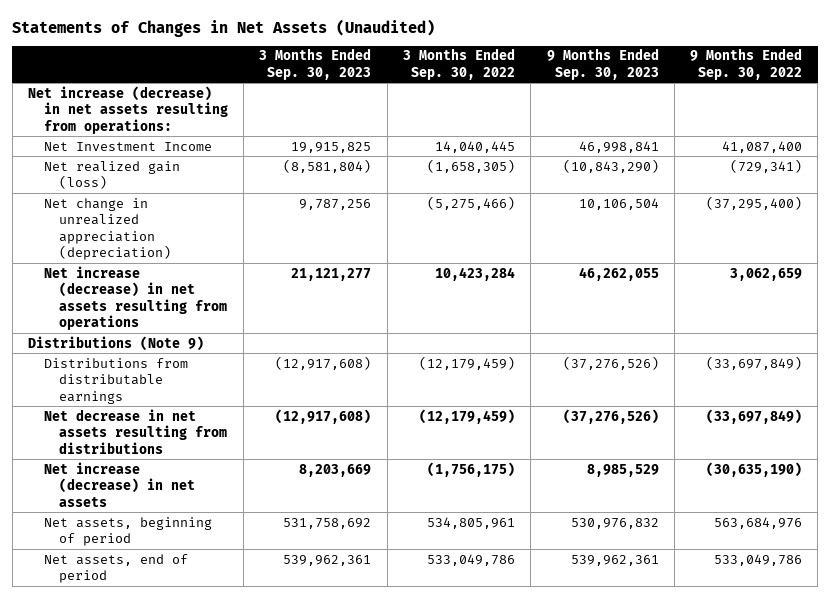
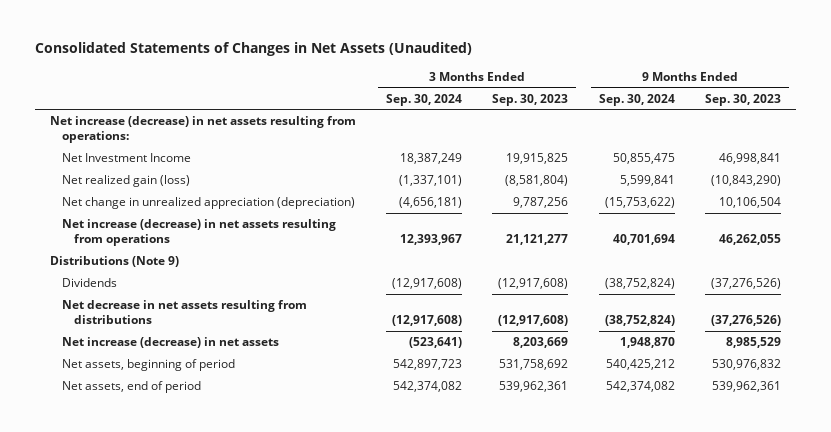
[12,18,436,37] Statements of Changes in Net Assets (Unaudited) -> [34,42,472,57] Consolidated Statements of Changes in Net Assets (Unaudited)
[402,48,515,80] 3 Months Ended Sep. 30, 2022 -> none
[690,48,803,80] 9 Months Ended Sep. 30, 2022 -> none
none -> [386,93,463,106] Sep. 30, 2024
none -> [598,93,675,106] Sep. 30, 2024
[43,357,188,404] Distributions from distributable earnings -> [61,278,117,288] Dividends

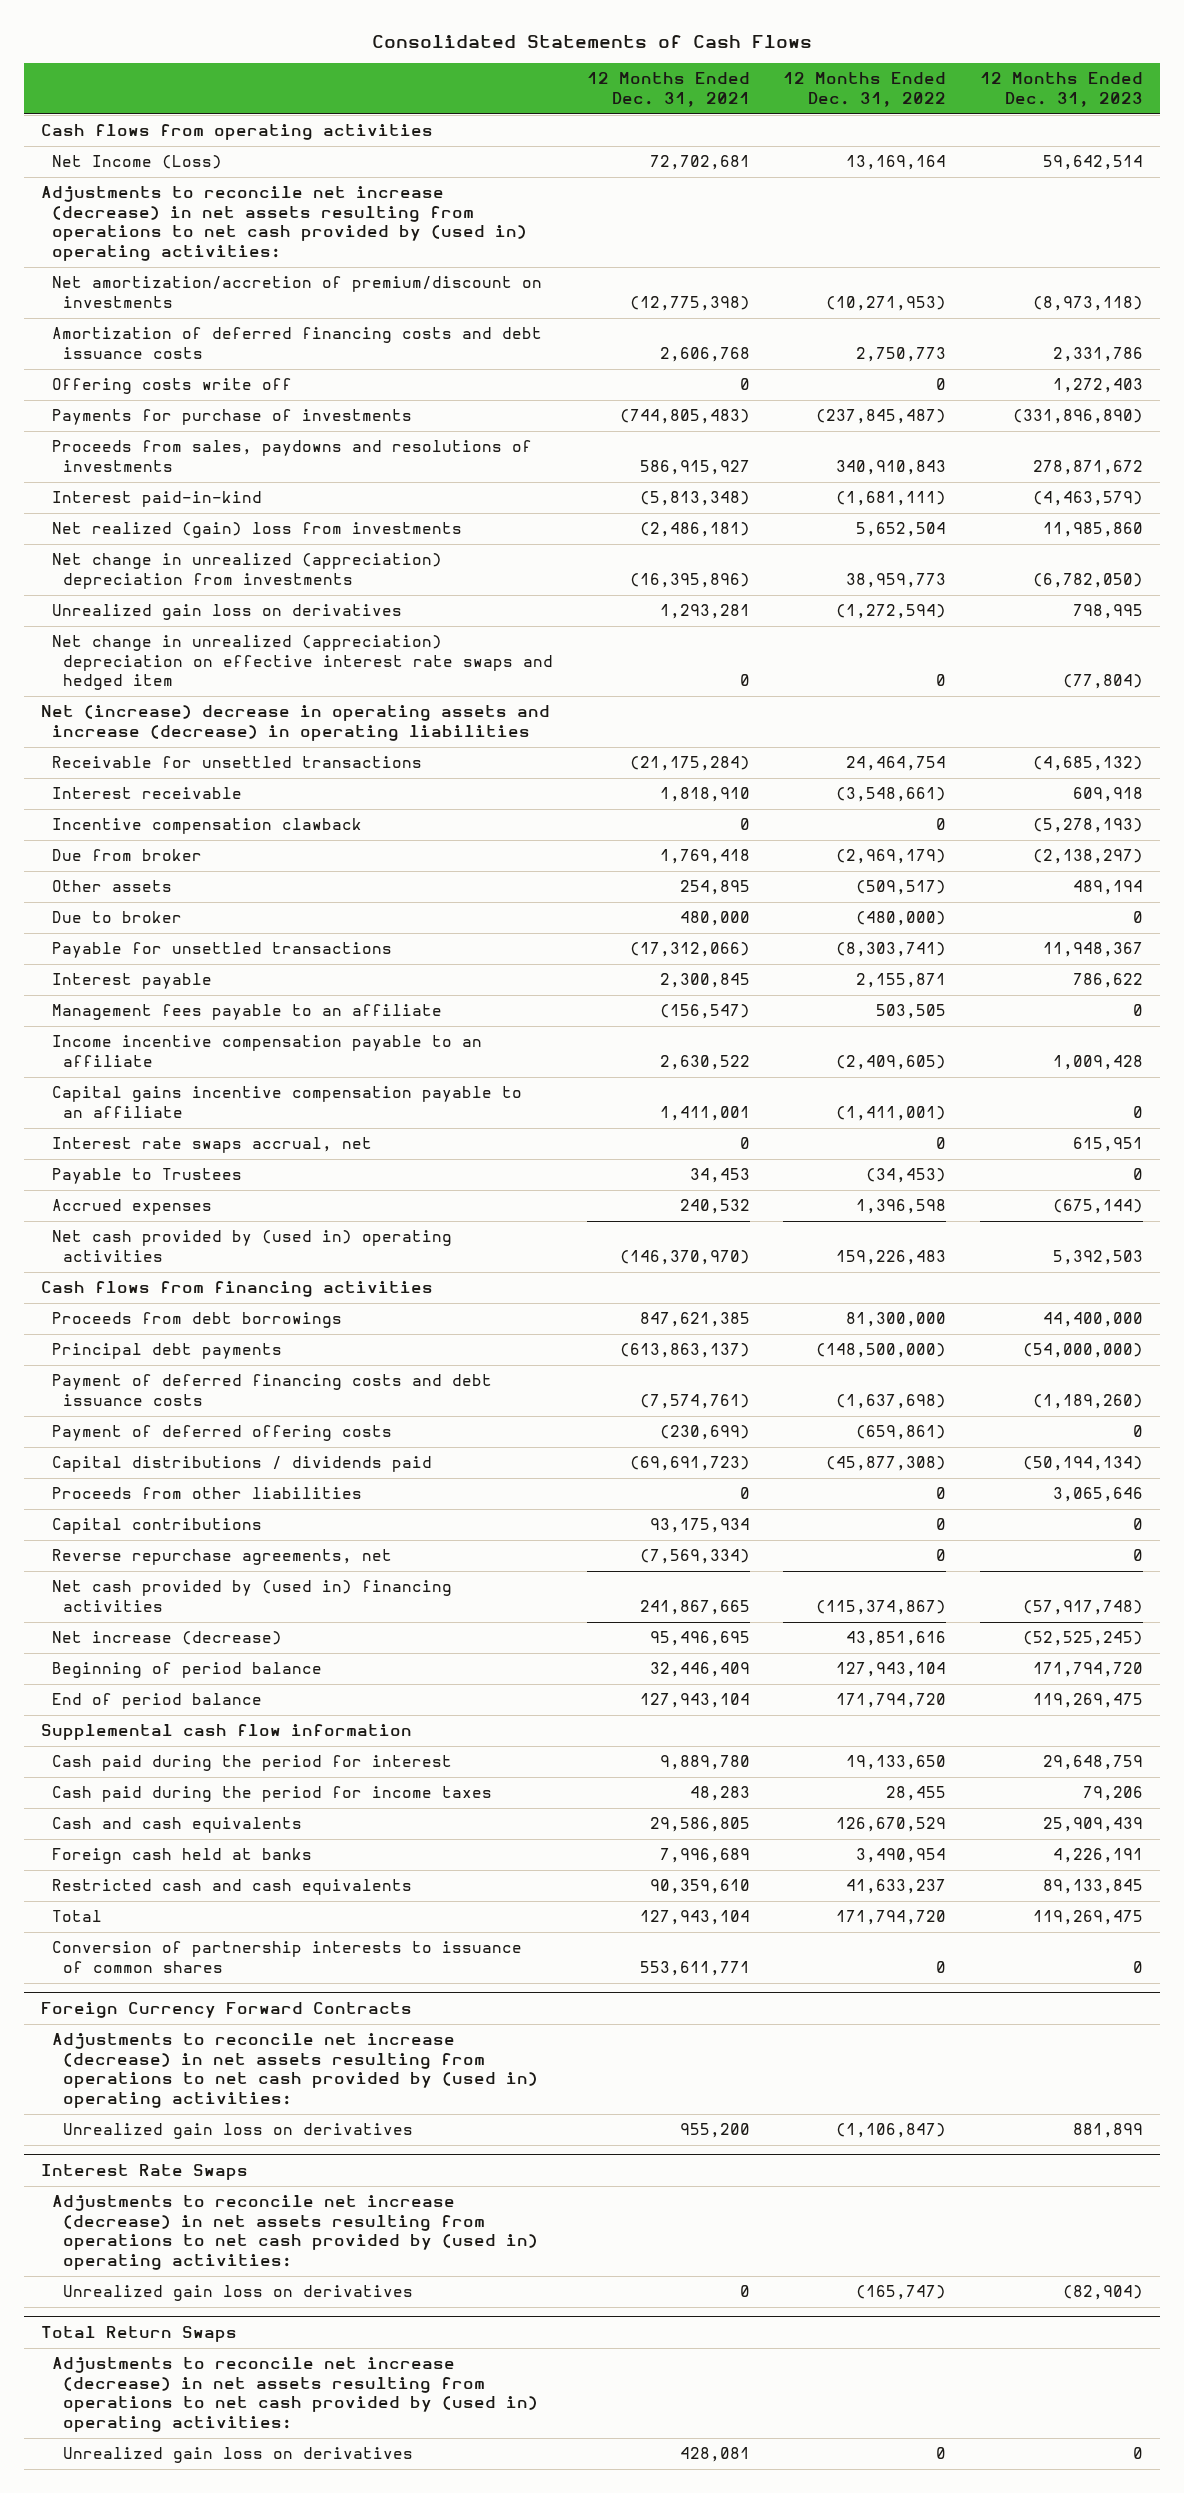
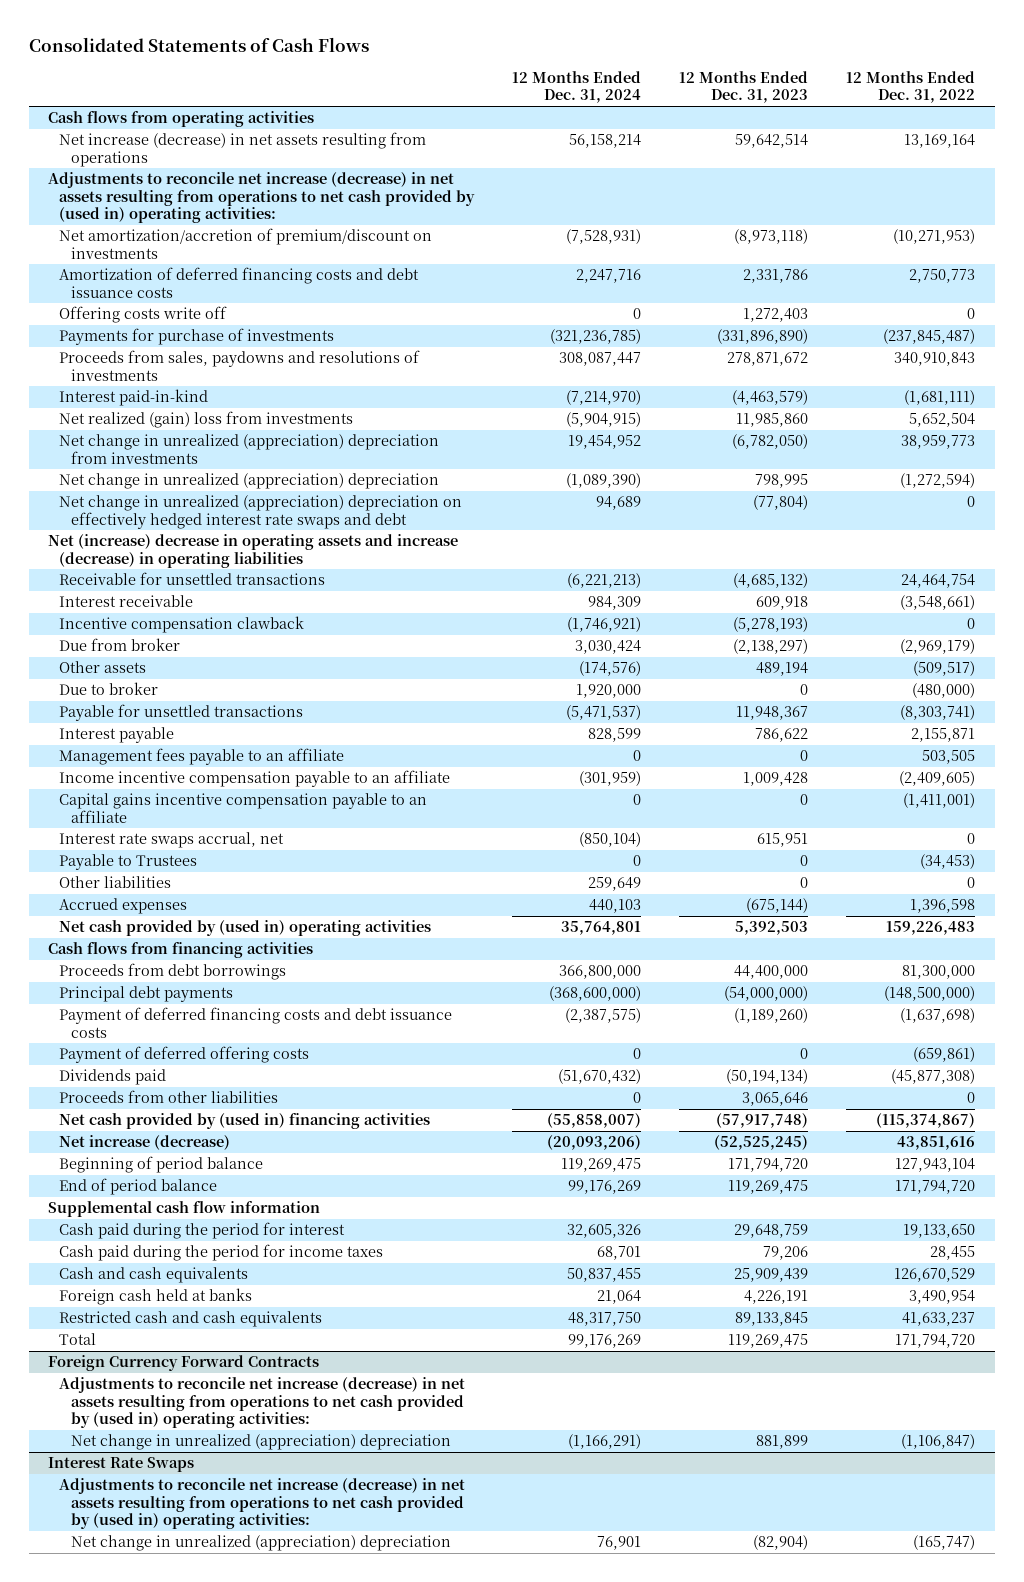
[586,72,750,107] 12 Months Ended Dec. 31, 2021 -> none
none -> [512,71,642,104] 12 Months Ended Dec. 31, 2024
[51,155,222,170] Net Income (Loss) -> [59,132,427,167] Net increase (decrease) in net assets resulting from operations
[51,604,402,621] Unrealized gain loss on derivatives -> [59,473,440,490] Net change in unrealized (appreciation) depreciation
[51,635,554,691] Net change in unrealized (appreciation) depreciation on effective interest rate swaps and hedged item -> [59,495,463,529] Net change in unrealized (appreciation) depreciation on effectively hedged interest rate swaps and debt
none -> [59,876,172,889] Other liabilities
[51,1456,432,1473] Capital distributions / dividends paid -> [59,1069,167,1086] Dividends paid
[51,1518,262,1535] Capital contributions -> none
[51,1549,392,1566] Reverse repurchase agreements, net -> none
[51,1941,522,1973] Conversion of partnership interests to issuance of common shares -> none
[63,2123,414,2140] Unrealized gain loss on derivatives -> [70,1434,451,1451] Net change in unrealized (appreciation) depreciation
[40,2326,237,2343] Total Return Swaps -> none
[51,2357,539,2432] Adjustments to reconcile net increase (decrease) in net assets resulting from operations to net cash provided by (used in) operating activities: -> none
[63,2447,414,2464] Unrealized gain loss on derivatives -> none
[63,2285,414,2302] Unrealized gain loss on derivatives -> [70,1535,451,1552] Net change in unrealized (appreciation) depreciation

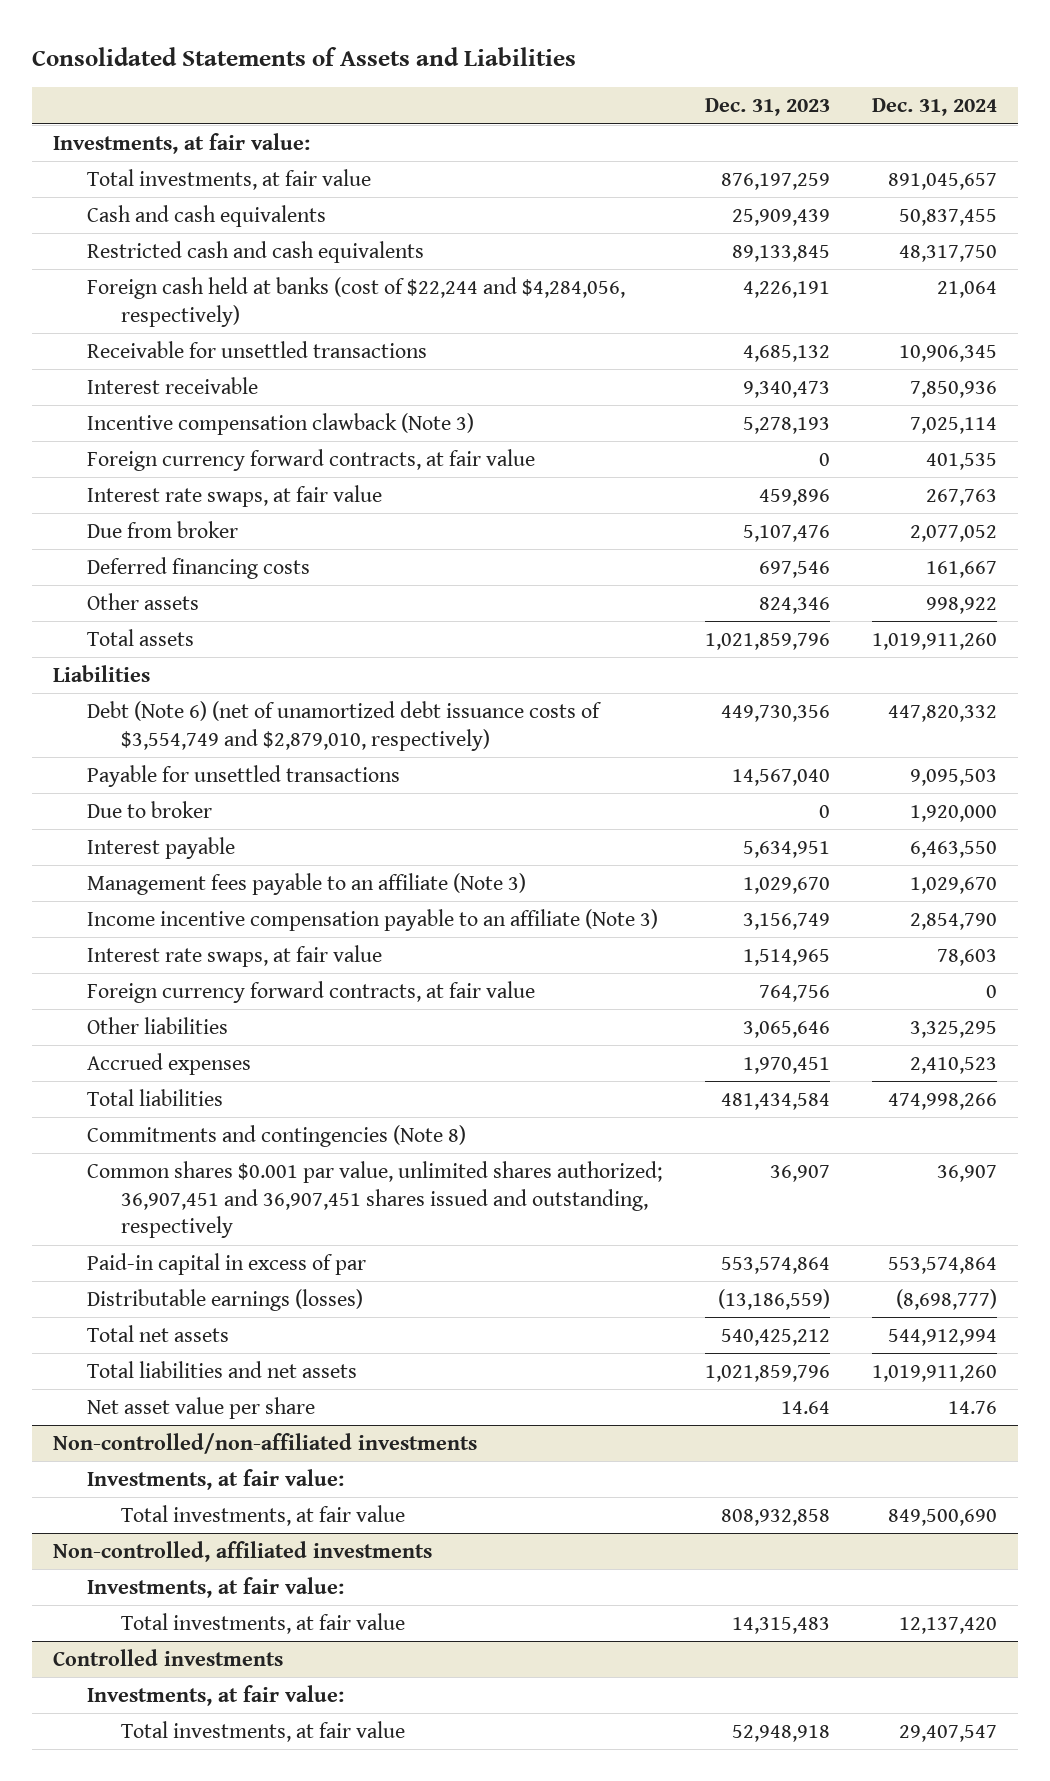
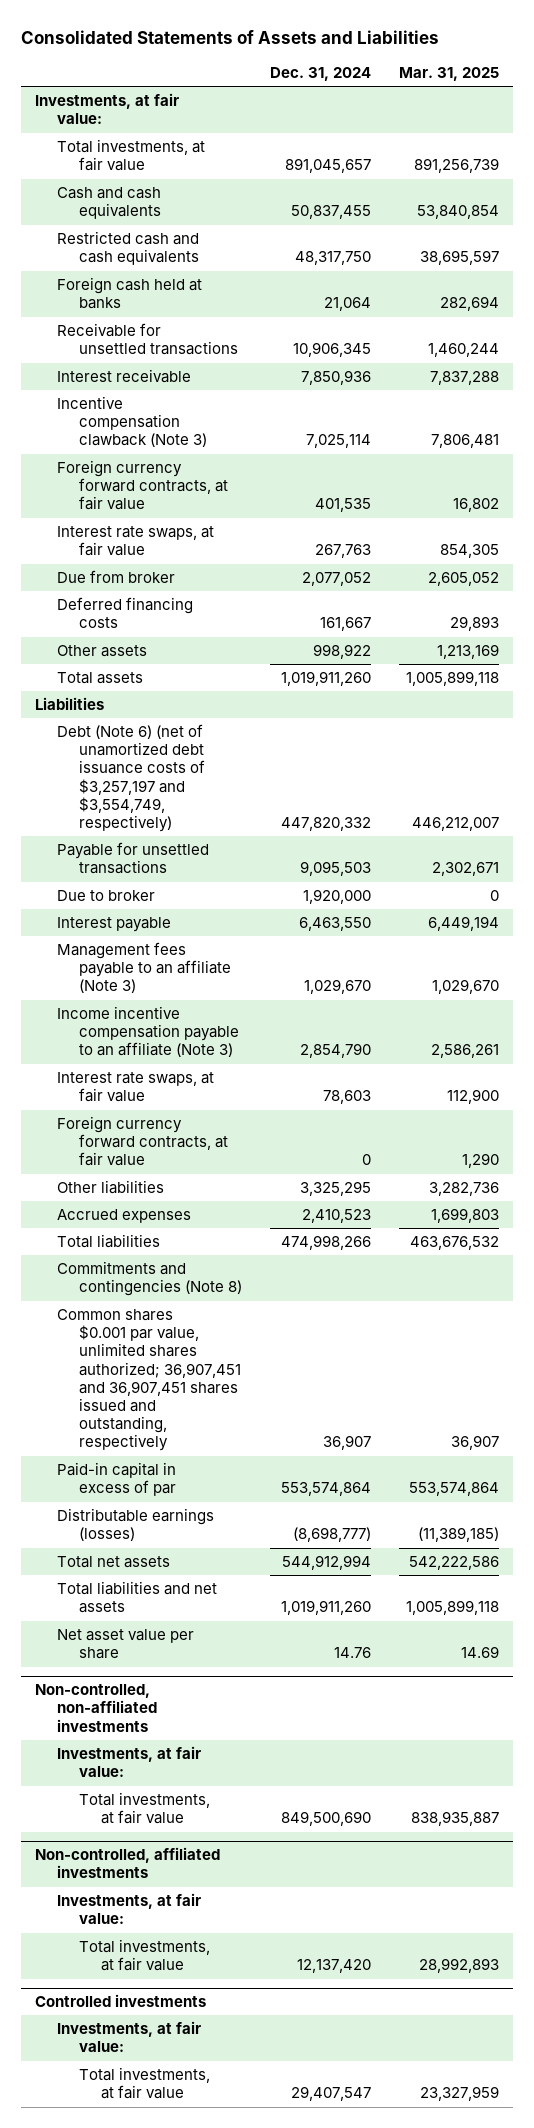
[704,98,830,117] Dec. 31, 2023 -> none
none -> [398,66,499,81] Mar. 31, 2025
[87,276,626,327] Foreign cash held at banks (cost of $22,244 and $4,284,056, respectively) -> [56,277,202,310] Foreign cash held at banks
[87,700,603,751] Debt (Note 6) (net of unamortized debt issuance costs of $3,554,749 and $2,879,010, respectively) -> [56,724,205,832] Debt (Note 6) (net of unamortized debt issuance costs of $3,257,197 and $3,554,749, respectively)
[53,1432,478,1454] Non-controlled/non-affiliated investments -> [34,1684,157,1732] Non-controlled, non-affiliated investments

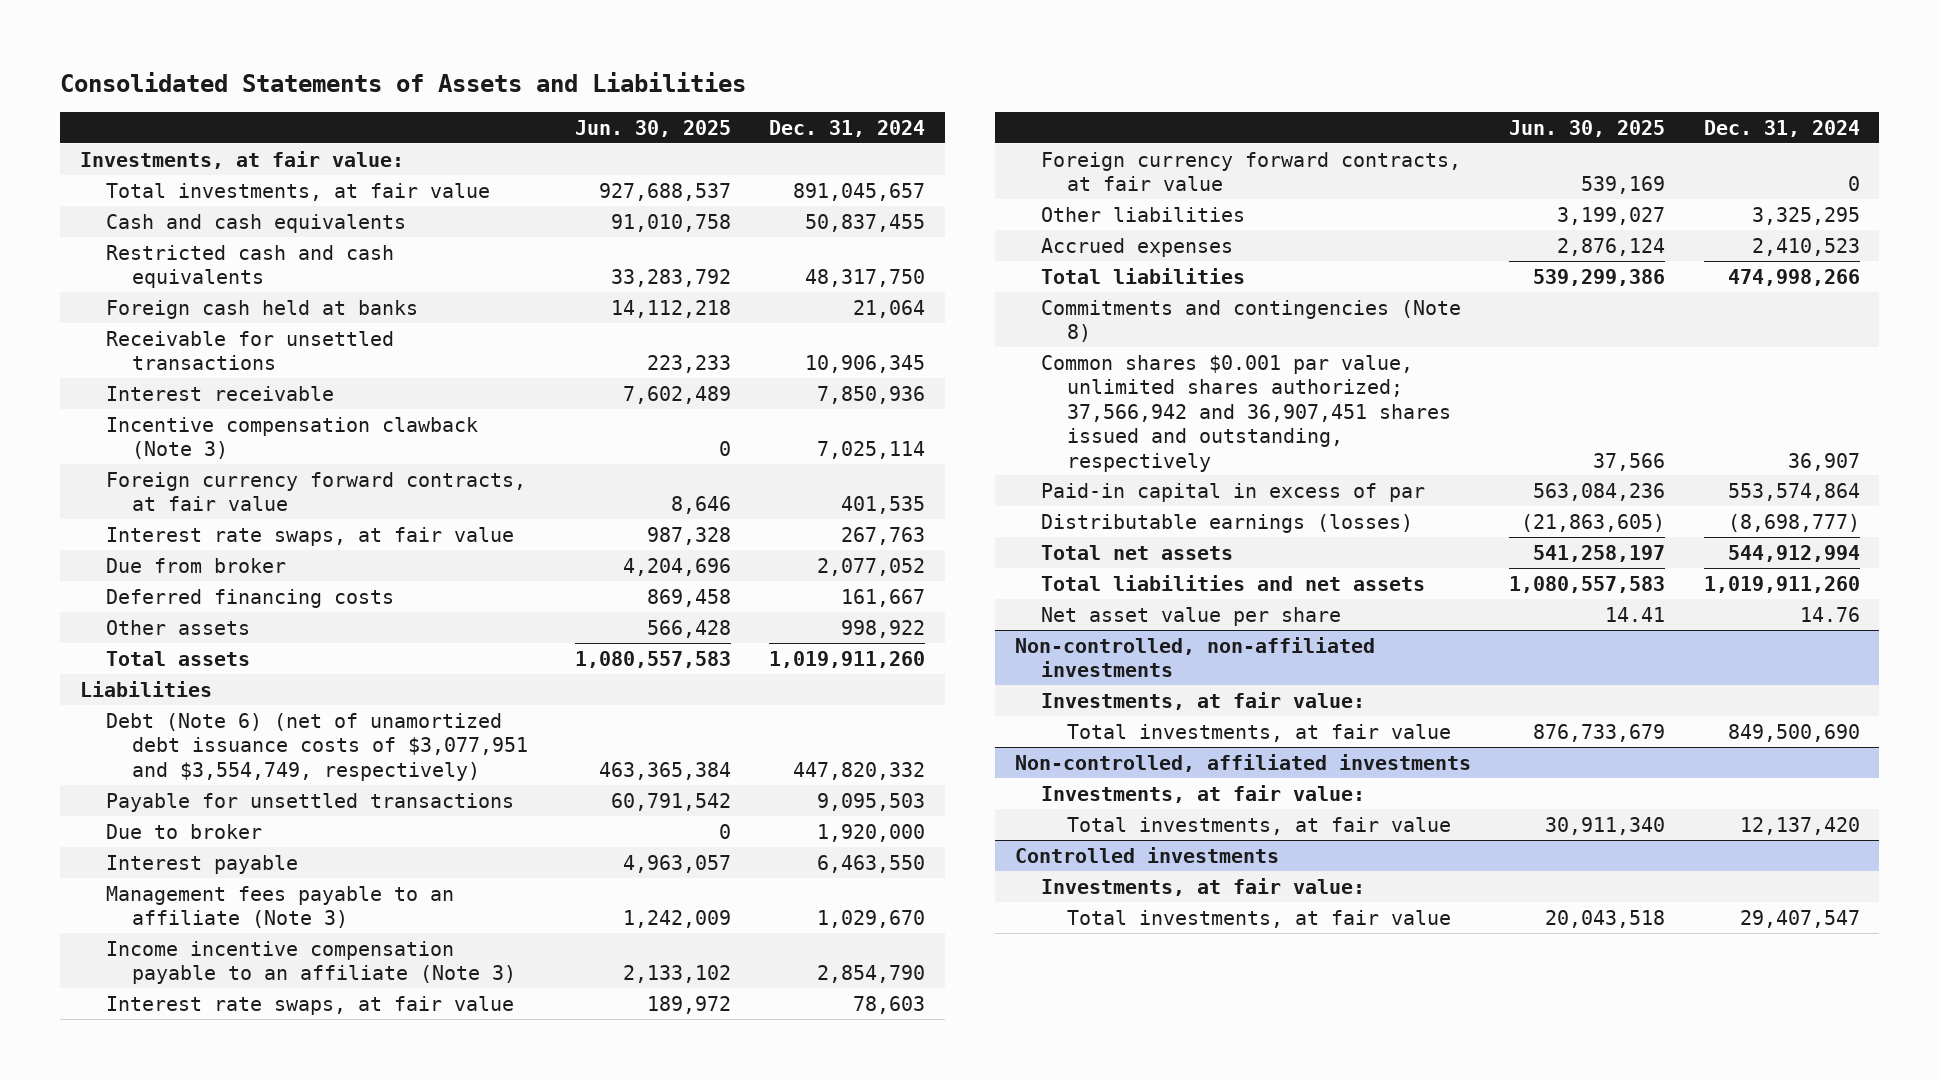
[398,66,499,81] Mar. 31, 2025 -> none
none -> [574,119,731,137] Jun. 30, 2025
[56,724,205,832] Debt (Note 6) (net of unamortized debt issuance costs of $3,257,197 and $3,554,749, respectively) -> [105,712,529,781] Debt (Note 6) (net of unamortized debt issuance costs of $3,077,951 and $3,554,749, respectively)
[56,1309,241,1452] Common shares $0.001 par value, unlimited shares authorized; 36,907,451 and 36,907,451 shares issued and outstanding, respectively -> [1040,354,1451,472] Common shares $0.001 par value, unlimited shares authorized; 37,566,942 and 36,907,451 shares issued and outstanding, respectively

